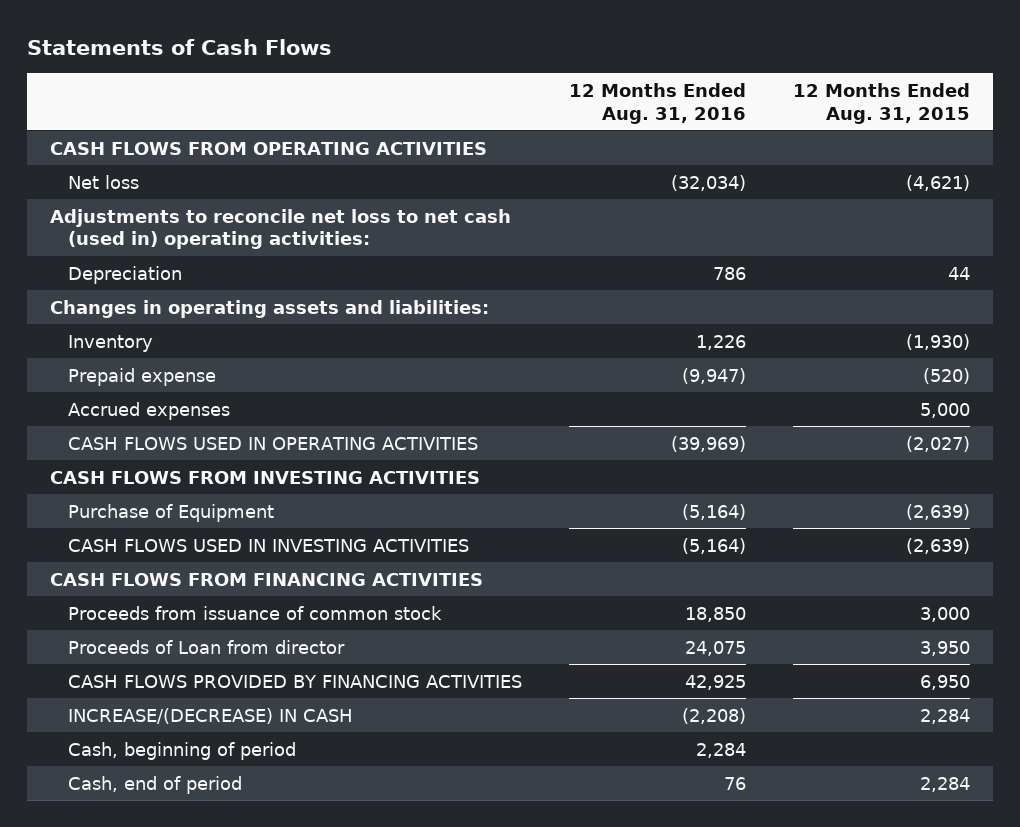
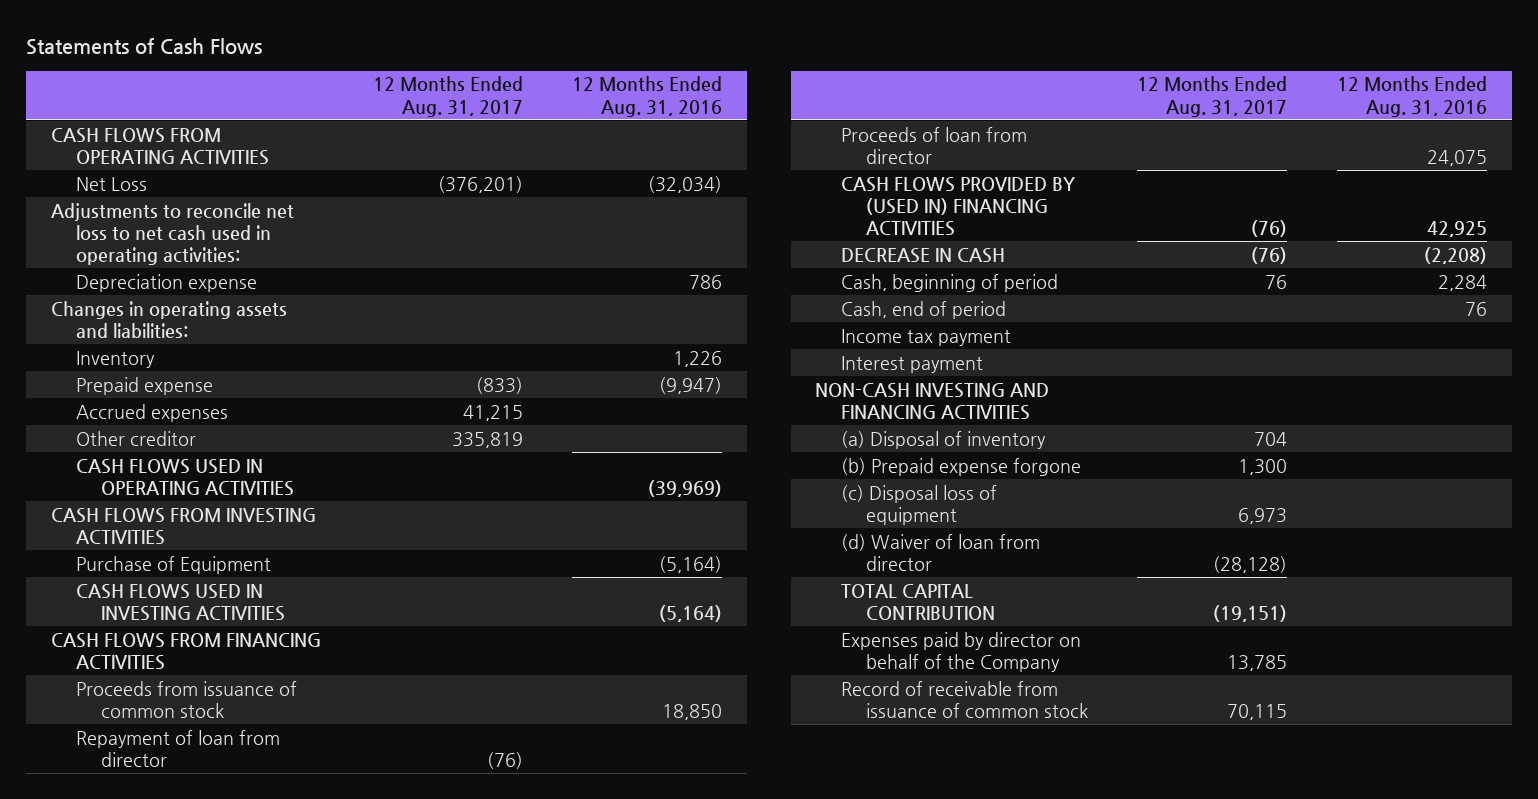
[792,82,970,124] 12 Months Ended Aug. 31, 2015 -> none
none -> [372,76,523,117] 12 Months Ended Aug. 31, 2017
[67,174,139,189] Net loss -> [75,176,147,191] Net Loss
[50,208,512,250] Adjustments to reconcile net loss to net cash (used in) operating activities: -> [50,202,294,265] Adjustments to reconcile net loss to net cash used in operating activities:
[67,265,182,284] Depreciation -> [75,273,257,292] Depreciation expense
none -> [75,430,196,446] Other creditor
none -> [75,729,280,767] Repayment of loan from director
[67,639,345,654] Proceeds of Loan from director -> [840,126,1027,164] Proceeds of loan from director
[67,674,522,688] CASH FLOWS PROVIDED BY FINANCING ACTIVITIES -> [840,176,1075,236] CASH FLOWS PROVIDED BY (USED IN) FINANCING ACTIVITIES
[67,707,353,724] INCREASE/(DECREASE) IN CASH -> [840,247,1005,263] DECREASE IN CASH
none -> [840,328,1011,346] Income tax payment
none -> [840,355,983,373] Interest payment
none -> [815,382,1050,420] NON-CASH INVESTING AND FINANCING ACTIVITIES
none -> [840,430,1046,449] (a) Disposal of inventory
none -> [840,457,1081,476] (b) Prepaid expense forgone
none -> [840,484,997,525] (c) Disposal loss of equipment
none -> [840,533,1040,571] (d) Waiver of loan from director
none -> [840,583,995,620] TOTAL CAPITAL CONTRIBUTION
none -> [840,631,1081,672] Expenses paid by director on behalf of the Company
none -> [840,680,1088,718] Record of receivable from issuance of common stock

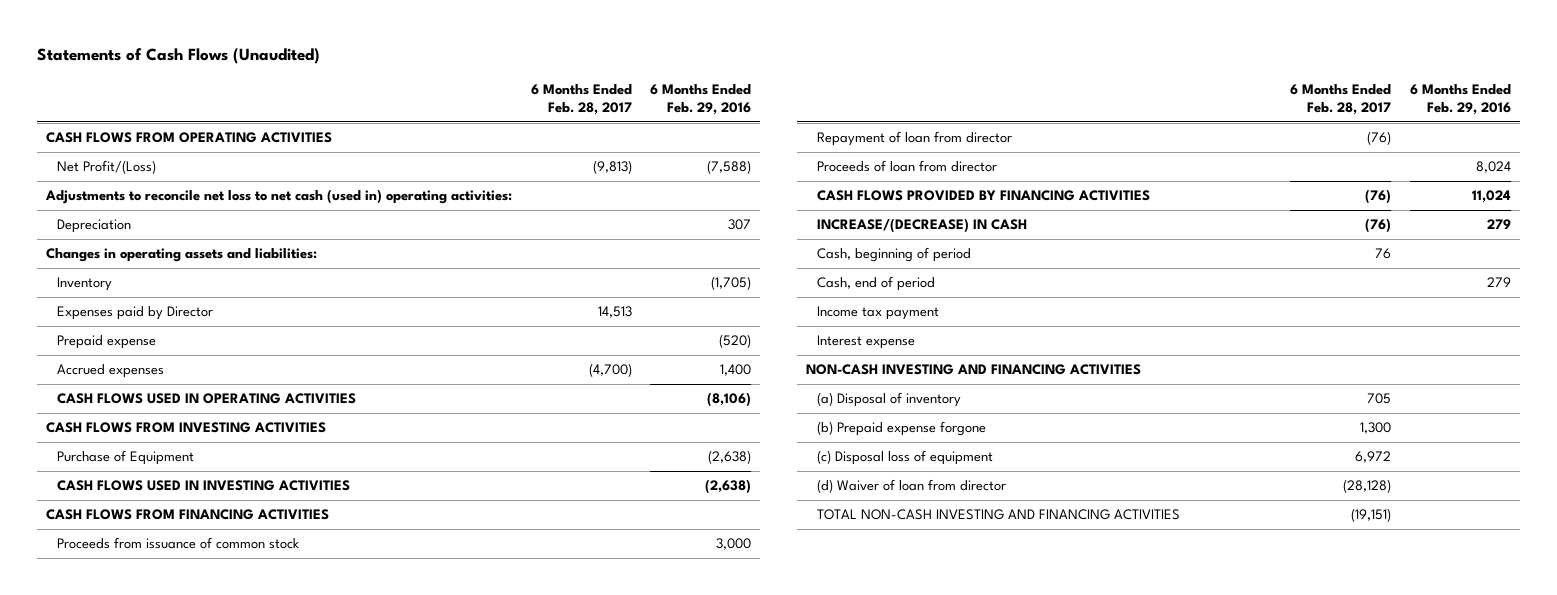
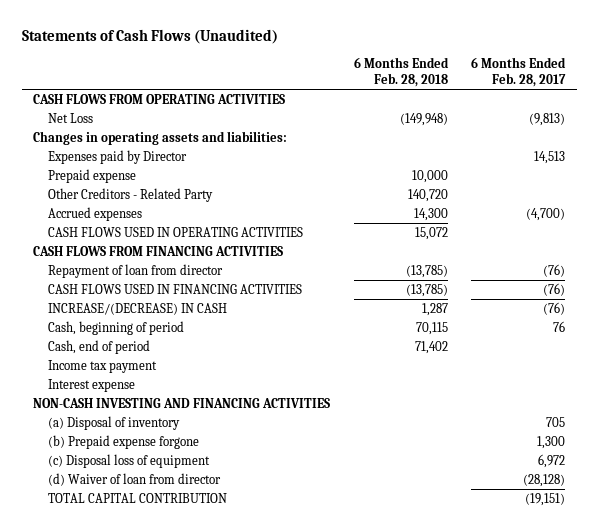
[650,84,752,116] 6 Months Ended Feb. 29, 2016 -> none
none -> [353,56,449,87] 6 Months Ended Feb. 28, 2018
[45,189,513,205] Adjustments to reconcile net loss to net cash (used in) operating activities: -> none
[57,219,132,234] Depreciation -> none
[57,160,157,175] Net Profit/(Loss) -> [47,112,93,123] Net Loss
[57,277,113,292] Inventory -> none
none -> [47,187,213,202] Other Creditors - Related Party
[46,422,327,434] CASH FLOWS FROM INVESTING ACTIVITIES -> none
[57,450,195,466] Purchase of Equipment -> none
[57,480,351,492] CASH FLOWS USED IN INVESTING ACTIVITIES -> none
[57,537,300,550] Proceeds from issuance of common stock -> none
[817,160,998,173] Proceeds of loan from director -> none
[817,190,1151,202] CASH FLOWS PROVIDED BY FINANCING ACTIVITIES -> [47,283,302,294] CASH FLOWS USED IN FINANCING ACTIVITIES
[817,509,1181,521] TOTAL NON-CASH INVESTING AND FINANCING ACTIVITIES -> [47,492,227,503] TOTAL CAPITAL CONTRIBUTION

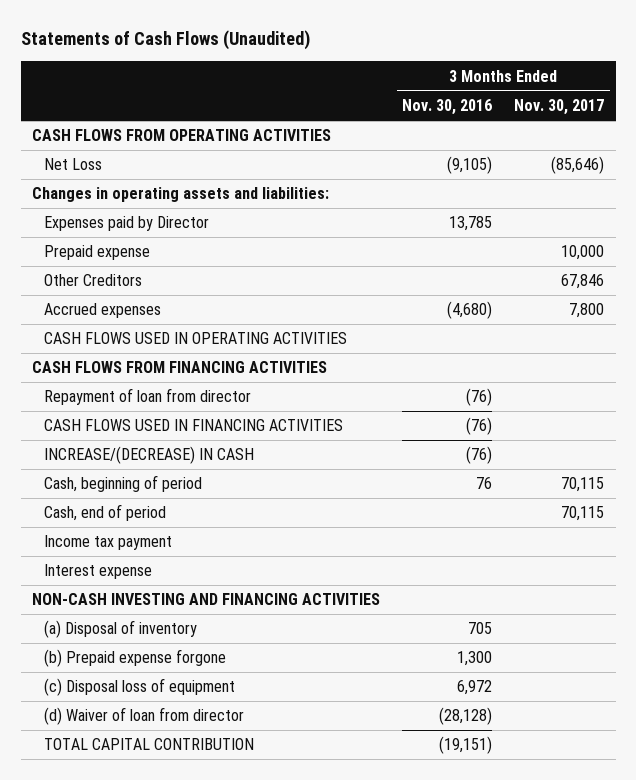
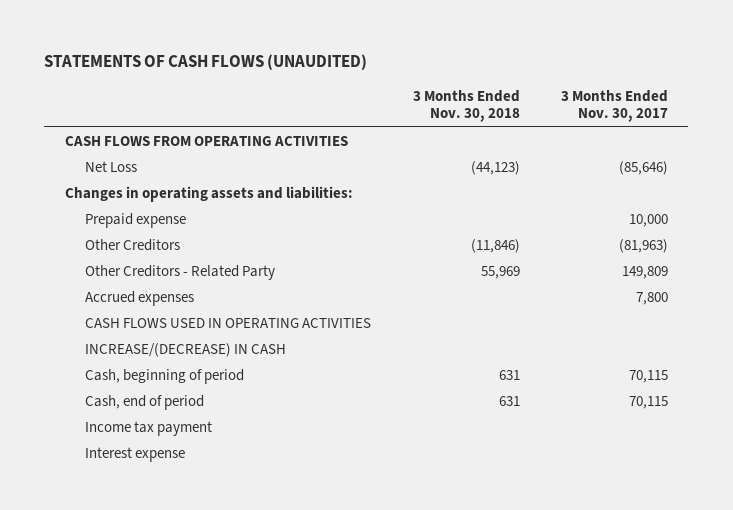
[20,30,310,51] Statements of Cash Flows (Unaudited) -> [44,54,368,71] STATEMENTS OF CASH FLOWS (UNAUDITED)
[402,98,493,115] Nov. 30, 2016 -> none
none -> [412,89,520,123] 3 Months Ended Nov. 30, 2018
[44,216,210,232] Expenses paid by Director -> none
[561,274,605,290] 67,846 -> [618,239,668,254] (81,963)
none -> [85,265,276,281] Other Creditors - Related Party
[31,361,327,374] CASH FLOWS FROM FINANCING ACTIVITIES -> none
[44,388,252,406] Repayment of loan from director -> none
[44,419,344,432] CASH FLOWS USED IN FINANCING ACTIVITIES -> none
[31,593,380,606] NON-CASH INVESTING AND FINANCING ACTIVITIES -> none
[44,620,198,639] (a) Disposal of inventory -> none
[44,649,227,668] (b) Prepaid expense forgone -> none
[44,678,236,697] (c) Disposal loss of equipment -> none
[44,707,245,726] (d) Waiver of loan from director -> none
[44,738,255,751] TOTAL CAPITAL CONTRIBUTION -> none

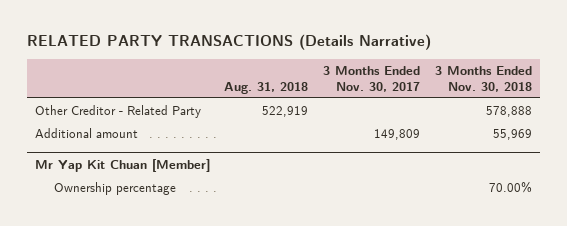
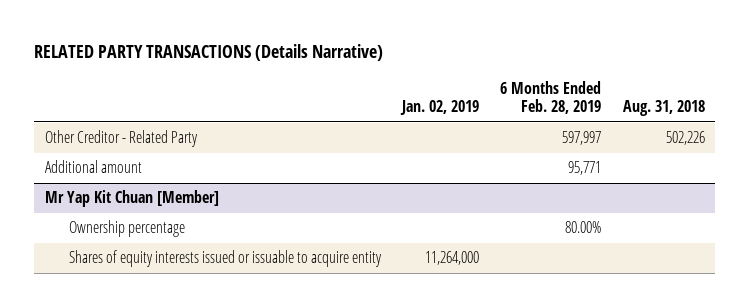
[323,65,421,92] 3 Months Ended Nov. 30, 2017 -> none
[435,65,533,92] 3 Months Ended Nov. 30, 2018 -> none
none -> [400,100,480,116] Jan. 02, 2019
none -> [500,81,602,115] 6 Months Ended Feb. 28, 2019
[262,105,309,117] 522,919 -> [665,131,705,146] 502,226
none -> [69,250,383,268] Shares of equity interests issued or issuable to acquire entity

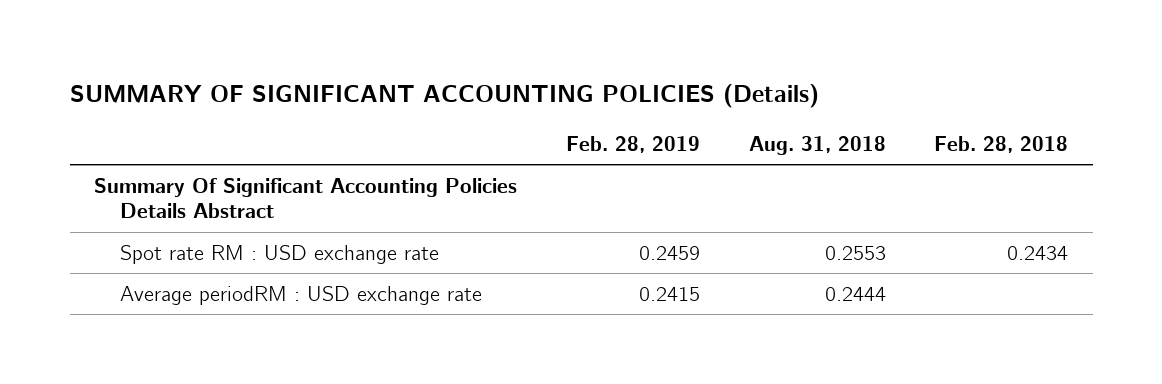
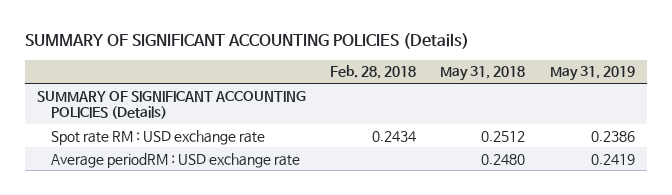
[565,135,700,153] Feb. 28, 2019 -> none
[748,135,886,155] Aug. 31, 2018 -> none
none -> [440,66,526,82] May 31, 2018
none -> [549,66,635,82] May 31, 2019
[94,177,518,218] Summary Of Significant Accounting Policies Details Abstract -> [36,90,306,119] SUMMARY OF SIGNIFICANT ACCOUNTING POLICIES (Details)

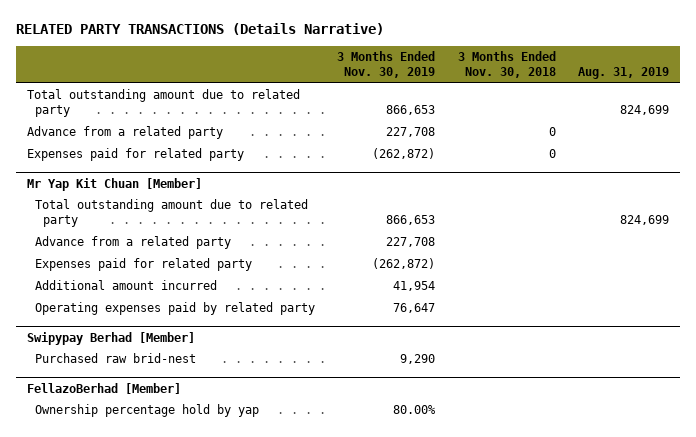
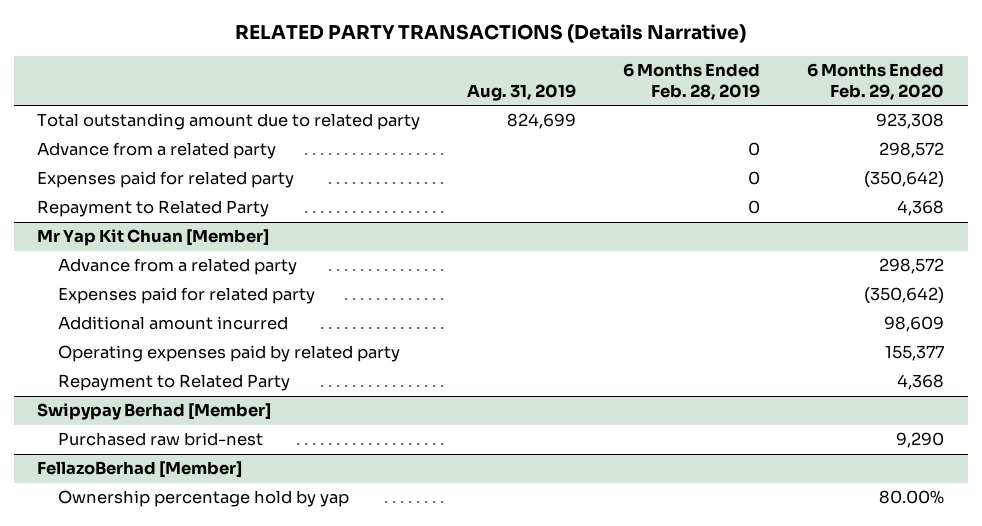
[337,50,436,79] 3 Months Ended Nov. 30, 2019 -> none
[457,50,556,79] 3 Months Ended Nov. 30, 2018 -> none
none -> [623,63,761,101] 6 Months Ended Feb. 28, 2019
none -> [807,63,945,101] 6 Months Ended Feb. 29, 2020
none -> [37,200,270,218] Repayment to Related Party
[35,199,309,228] Total outstanding amount due to related party -> none
none -> [57,374,290,392] Repayment to Related Party

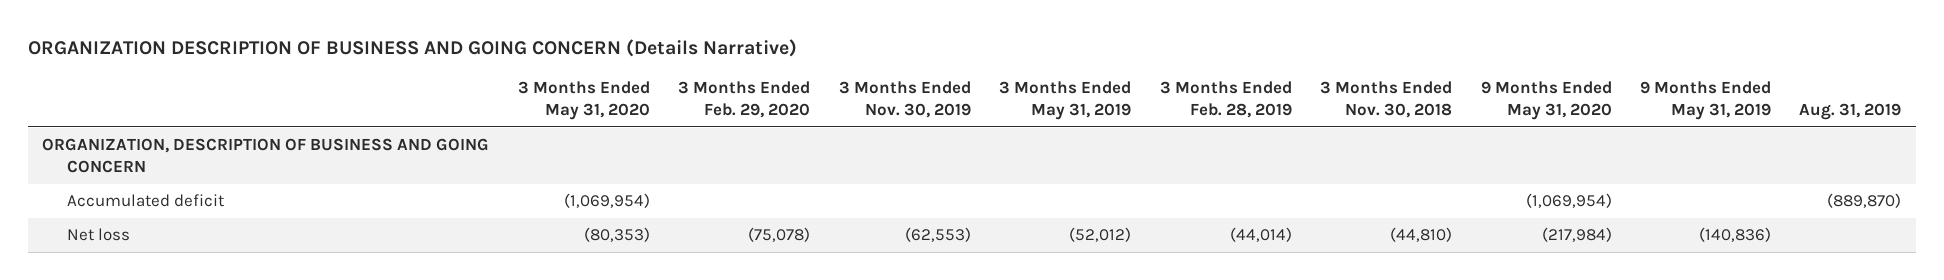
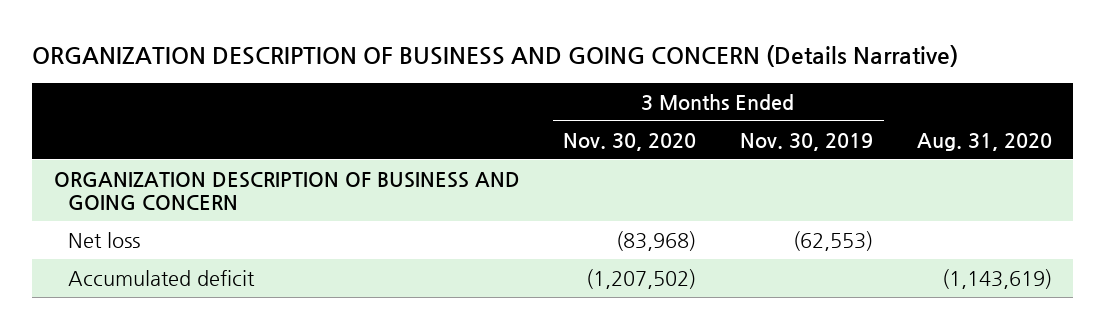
[517,81,650,121] 3 Months Ended May 31, 2020 -> none
[678,81,811,119] 3 Months Ended Feb. 29, 2020 -> none
[999,81,1132,121] 3 Months Ended May 31, 2019 -> none
[1159,81,1292,119] 3 Months Ended Feb. 28, 2019 -> none
[1320,81,1453,119] 3 Months Ended Nov. 30, 2018 -> none
[1480,81,1612,121] 9 Months Ended May 31, 2020 -> none
[1640,81,1772,121] 9 Months Ended May 31, 2019 -> none
[1799,103,1902,121] Aug. 31, 2019 -> none
none -> [563,132,697,151] Nov. 30, 2020
none -> [916,132,1052,151] Aug. 31, 2020
[42,138,490,173] ORGANIZATION, DESCRIPTION OF BUSINESS AND GOING CONCERN -> [53,171,520,211] ORGANIZATION DESCRIPTION OF BUSINESS AND GOING CONCERN
[66,194,224,208] Accumulated deficit -> [68,269,256,286] Accumulated deficit

